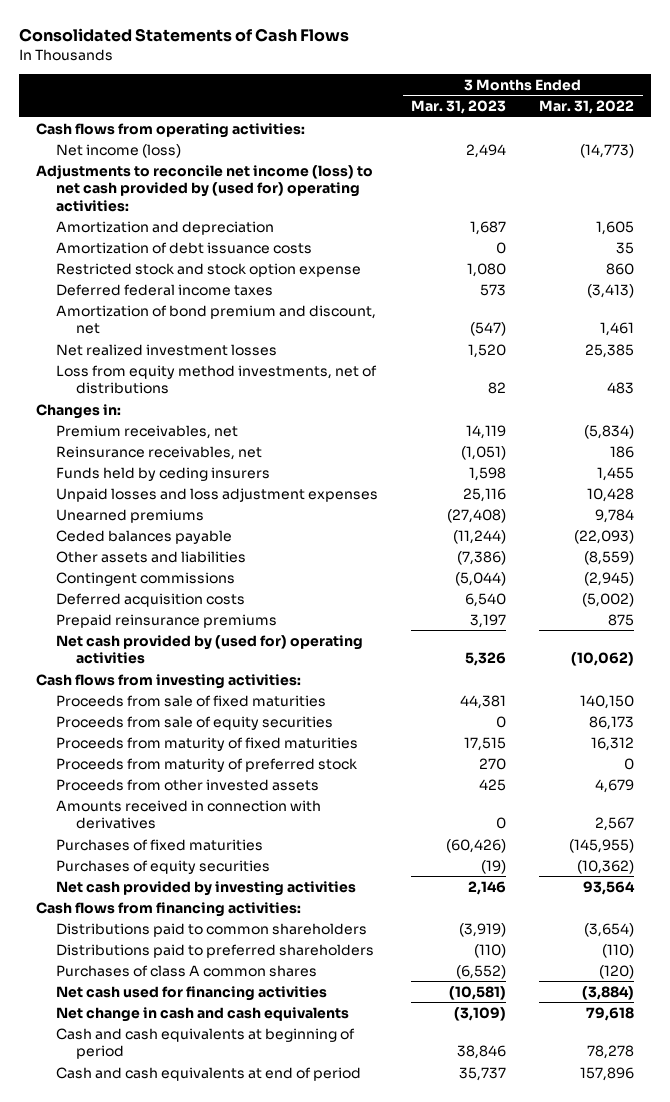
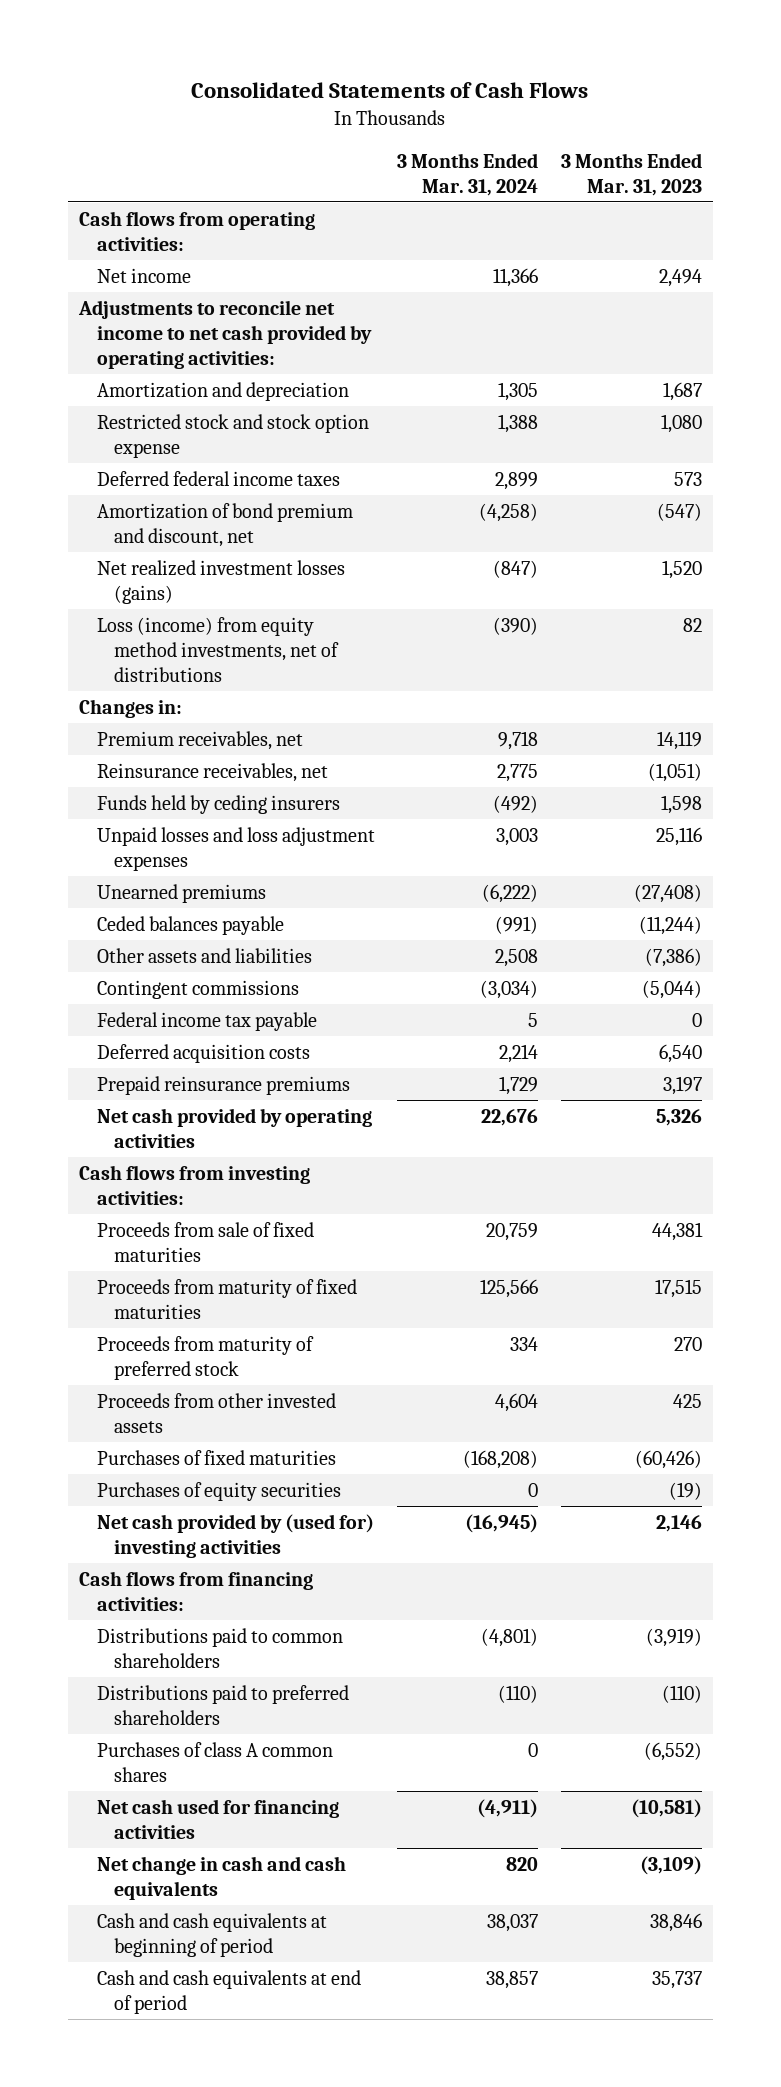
[539,100,635,115] Mar. 31, 2022 -> none
none -> [397,152,539,196] 3 Months Ended Mar. 31, 2024
[55,143,181,158] Net income (loss) -> [96,267,191,283] Net income
[35,164,373,212] Adjustments to reconcile net income (loss) to net cash provided by (used for) operating activities: -> [77,299,372,369] Adjustments to reconcile net income to net cash provided by operating activities:
[55,241,312,254] Amortization of debt issuance costs -> none
[55,343,277,356] Net realized investment losses -> [96,559,345,604] Net realized investment losses (gains)
[55,364,377,395] Loss from equity method investments, net of distributions -> [96,616,340,682] Loss (income) from equity method investments, net of distributions
none -> [96,1011,317,1031] Federal income tax payable
[55,634,363,665] Net cash provided by (used for) operating activities -> [96,1107,372,1148] Net cash provided by operating activities
[55,715,333,730] Proceeds from sale of equity securities -> none
[55,799,321,830] Amounts received in connection with derivatives -> none
[55,880,356,896] Net cash provided by investing activities -> [96,1513,374,1558] Net cash provided by (used for) investing activities

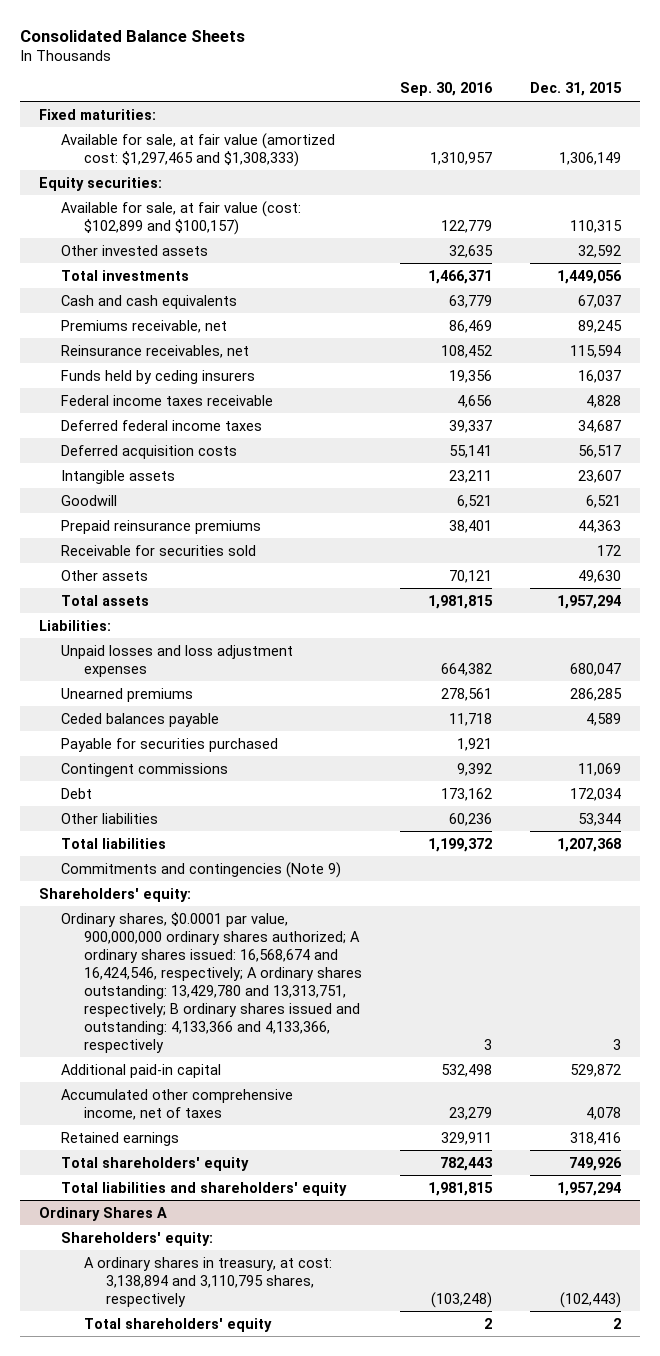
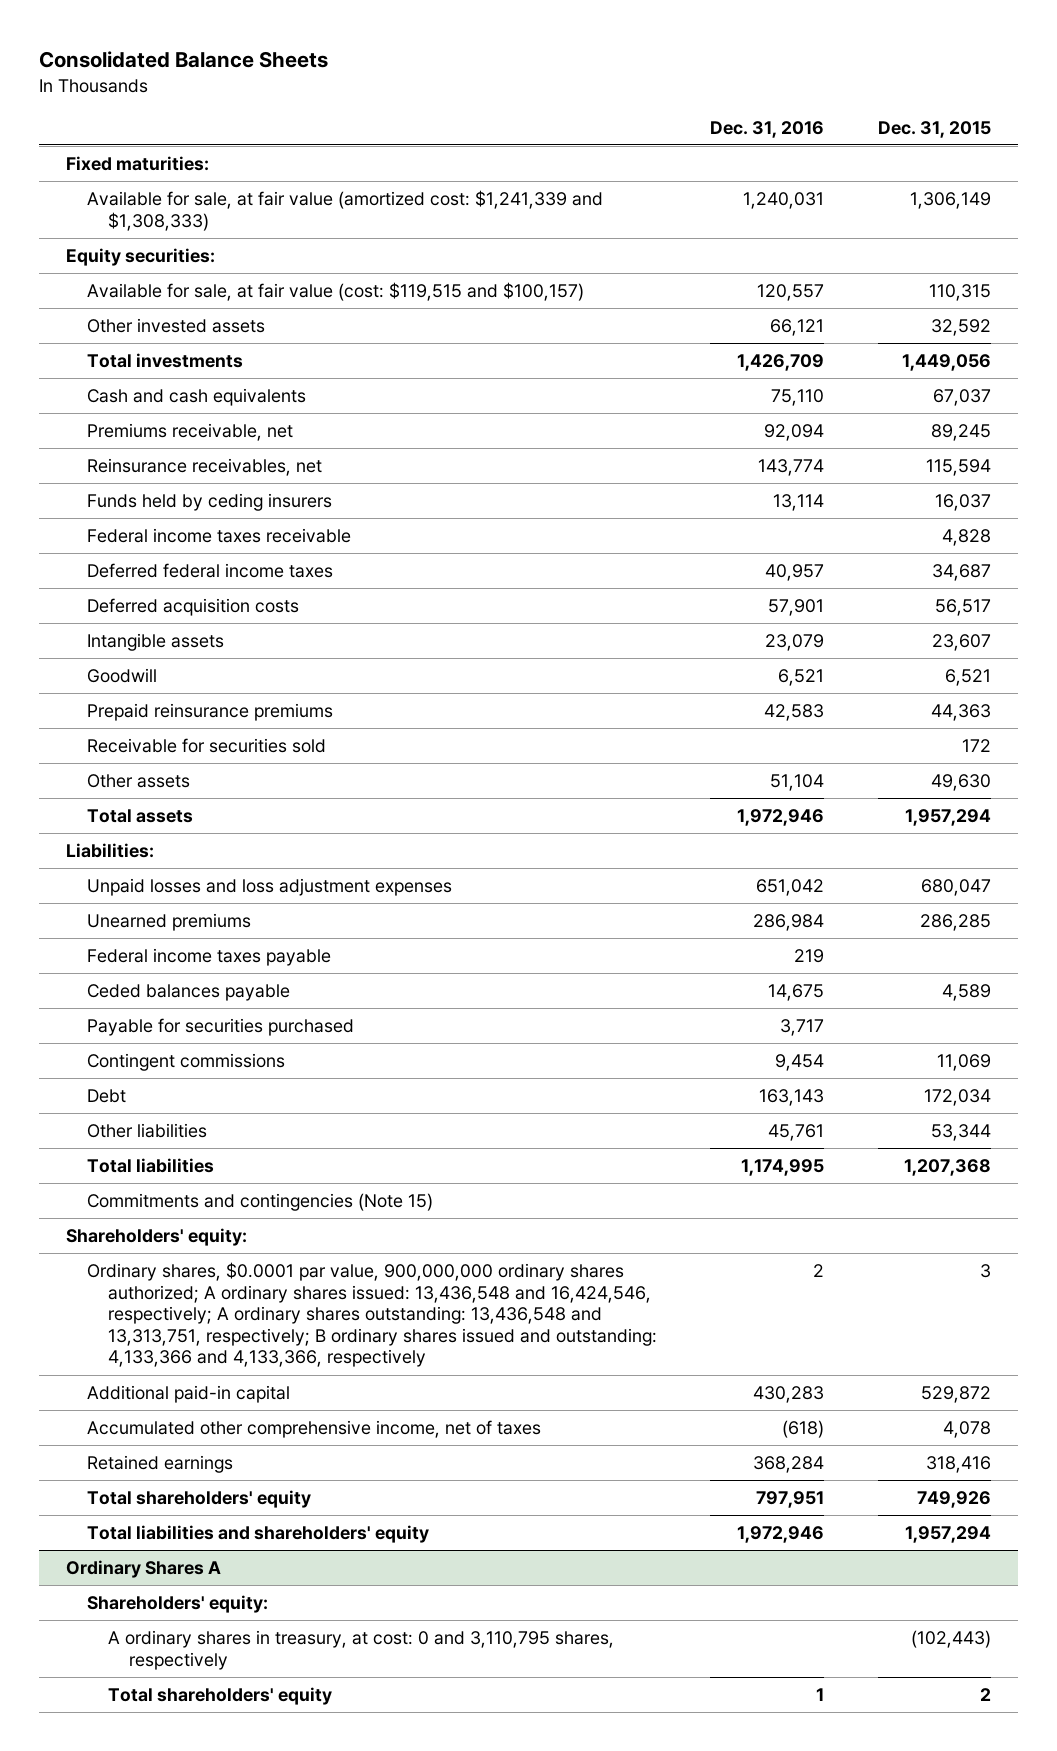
[399,82,493,97] Sep. 30, 2016 -> none
none -> [710,120,825,138] Dec. 31, 2016
[61,132,336,167] Available for sale, at fair value (amortized cost: $1,297,465 and $1,308,333) -> [86,189,603,231] Available for sale, at fair value (amortized cost: $1,241,339 and $1,308,333)
[61,200,302,235] Available for sale, at fair value (cost: $102,899 and $100,157) -> [86,281,584,301] Available for sale, at fair value (cost: $119,515 and $100,157)
none -> [86,947,331,966] Federal income taxes payable
[61,861,342,878] Commitments and contingencies (Note 9) -> [86,1192,433,1211] Commitments and contingencies (Note 15)
[61,911,362,1053] Ordinary shares, $0.0001 par value, 900,000,000 ordinary shares authorized; A ordinary shares issued: 16,568,674 and 16,424,546, respectively; A ordinary shares outstanding: 13,429,780 and 13,313,751, respectively; B ordinary shares issued and outstanding: 4,133,366 and 4,133,366, respectively -> [86,1261,657,1368] Ordinary shares, $0.0001 par value, 900,000,000 ordinary shares authorized; A ordinary shares issued: 13,436,548 and 16,424,546, respectively; A ordinary shares outstanding: 13,436,548 and 13,313,751, respectively; B ordinary shares issued and outstanding: 4,133,366 and 4,133,366, respectively
[83,1256,332,1307] A ordinary shares in treasury, at cost: 3,138,894 and 3,110,795 shares, respectively -> [107,1629,614,1670] A ordinary shares in treasury, at cost: 0 and 3,110,795 shares, respectively

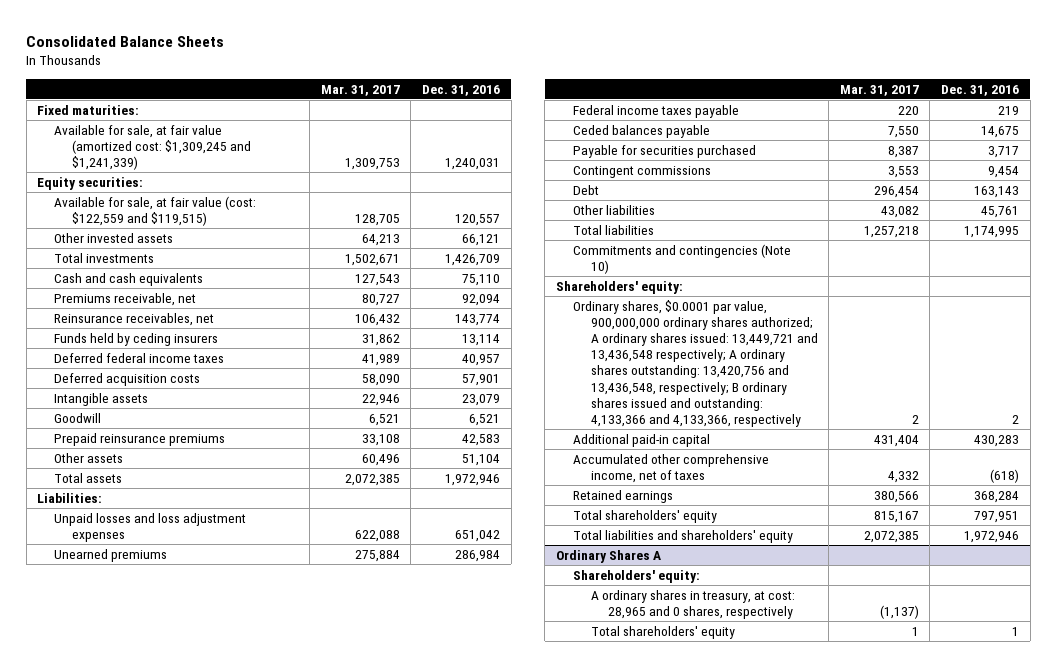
[878,120,992,138] Dec. 31, 2015 -> none
none -> [320,84,400,96] Mar. 31, 2017
[86,189,603,231] Available for sale, at fair value (amortized cost: $1,241,339 and $1,308,333) -> [54,124,251,171] Available for sale, at fair value (amortized cost: $1,309,245 and $1,241,339)
[86,281,584,301] Available for sale, at fair value (cost: $119,515 and $100,157) -> [54,195,257,226] Available for sale, at fair value (cost: $122,559 and $119,515)
[86,527,351,543] Federal income taxes receivable -> none
[86,737,326,753] Receivable for securities sold -> none
[86,1192,433,1211] Commitments and contingencies (Note 15) -> [573,243,792,274] Commitments and contingencies (Note 10)
[86,1261,657,1368] Ordinary shares, $0.0001 par value, 900,000,000 ordinary shares authorized; A ordinary shares issued: 13,436,548 and 16,424,546, respectively; A ordinary shares outstanding: 13,436,548 and 13,313,751, respectively; B ordinary shares issued and outstanding: 4,133,366 and 4,133,366, respectively -> [573,299,818,427] Ordinary shares, $0.0001 par value, 900,000,000 ordinary shares authorized; A ordinary shares issued: 13,449,721 and 13,436,548 respectively; A ordinary shares outstanding: 13,420,756 and 13,436,548, respectively; B ordinary shares issued and outstanding: 4,133,366 and 4,133,366, respectively
[107,1629,614,1670] A ordinary shares in treasury, at cost: 0 and 3,110,795 shares, respectively -> [590,589,795,619] A ordinary shares in treasury, at cost: 28,965 and 0 shares, respectively

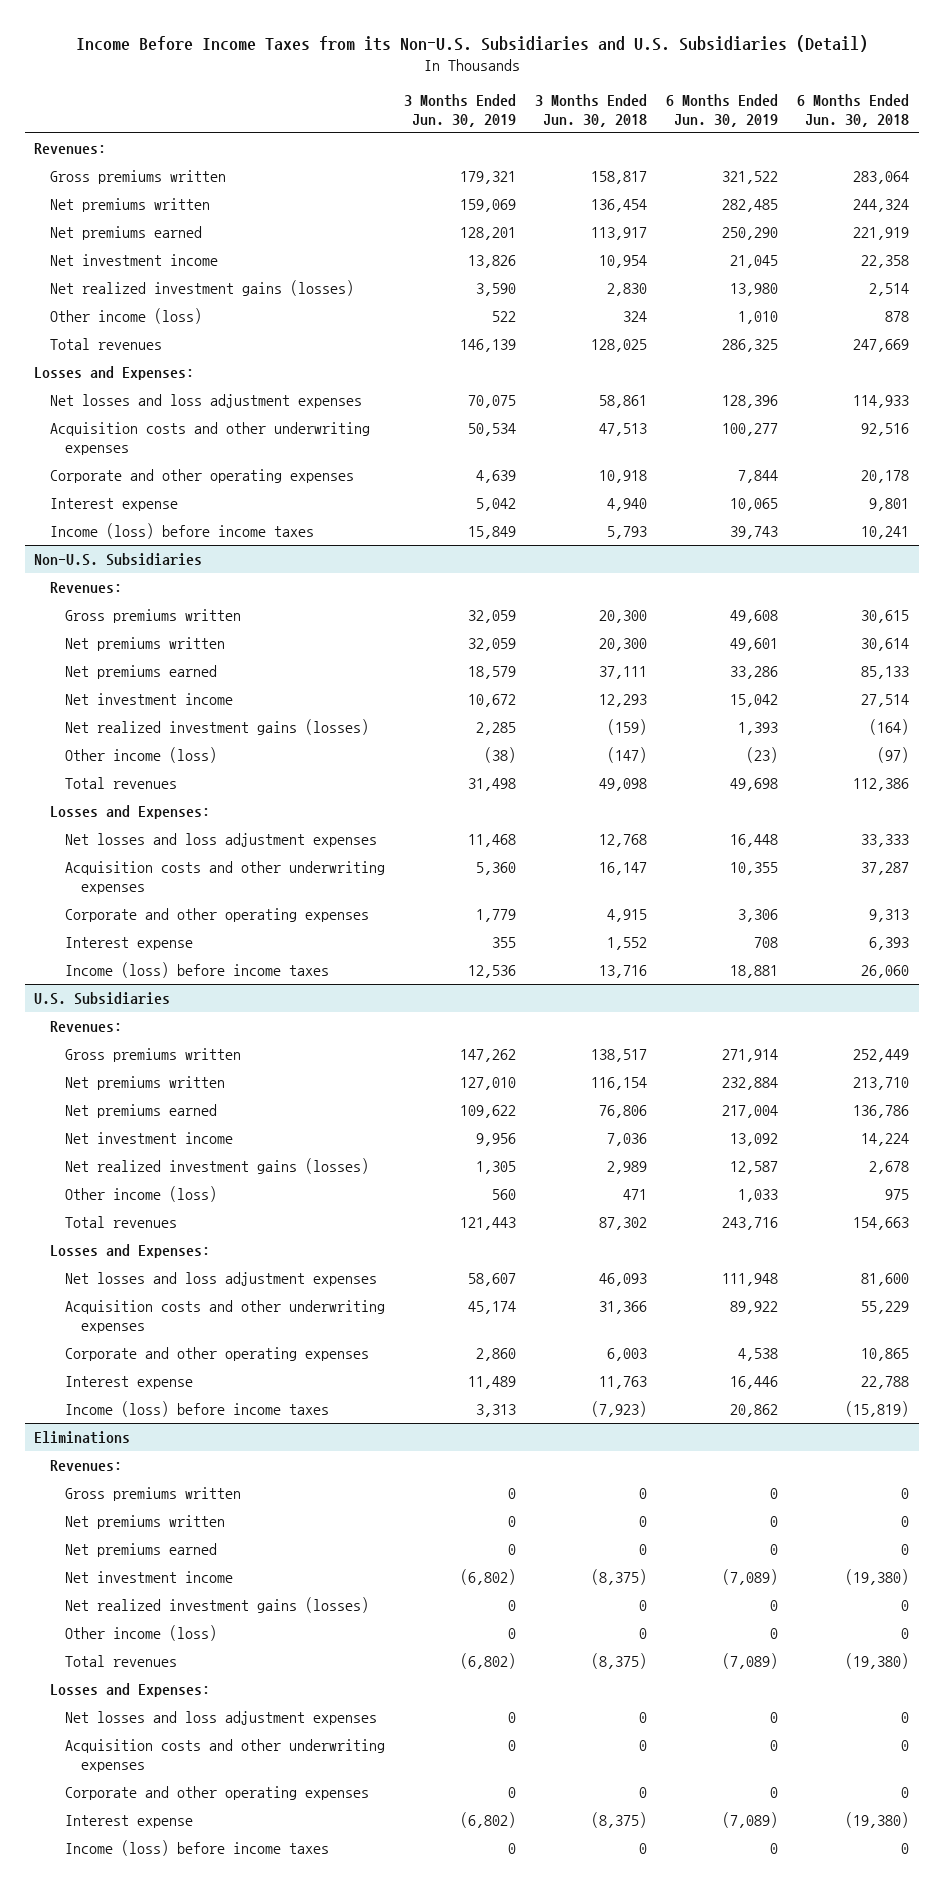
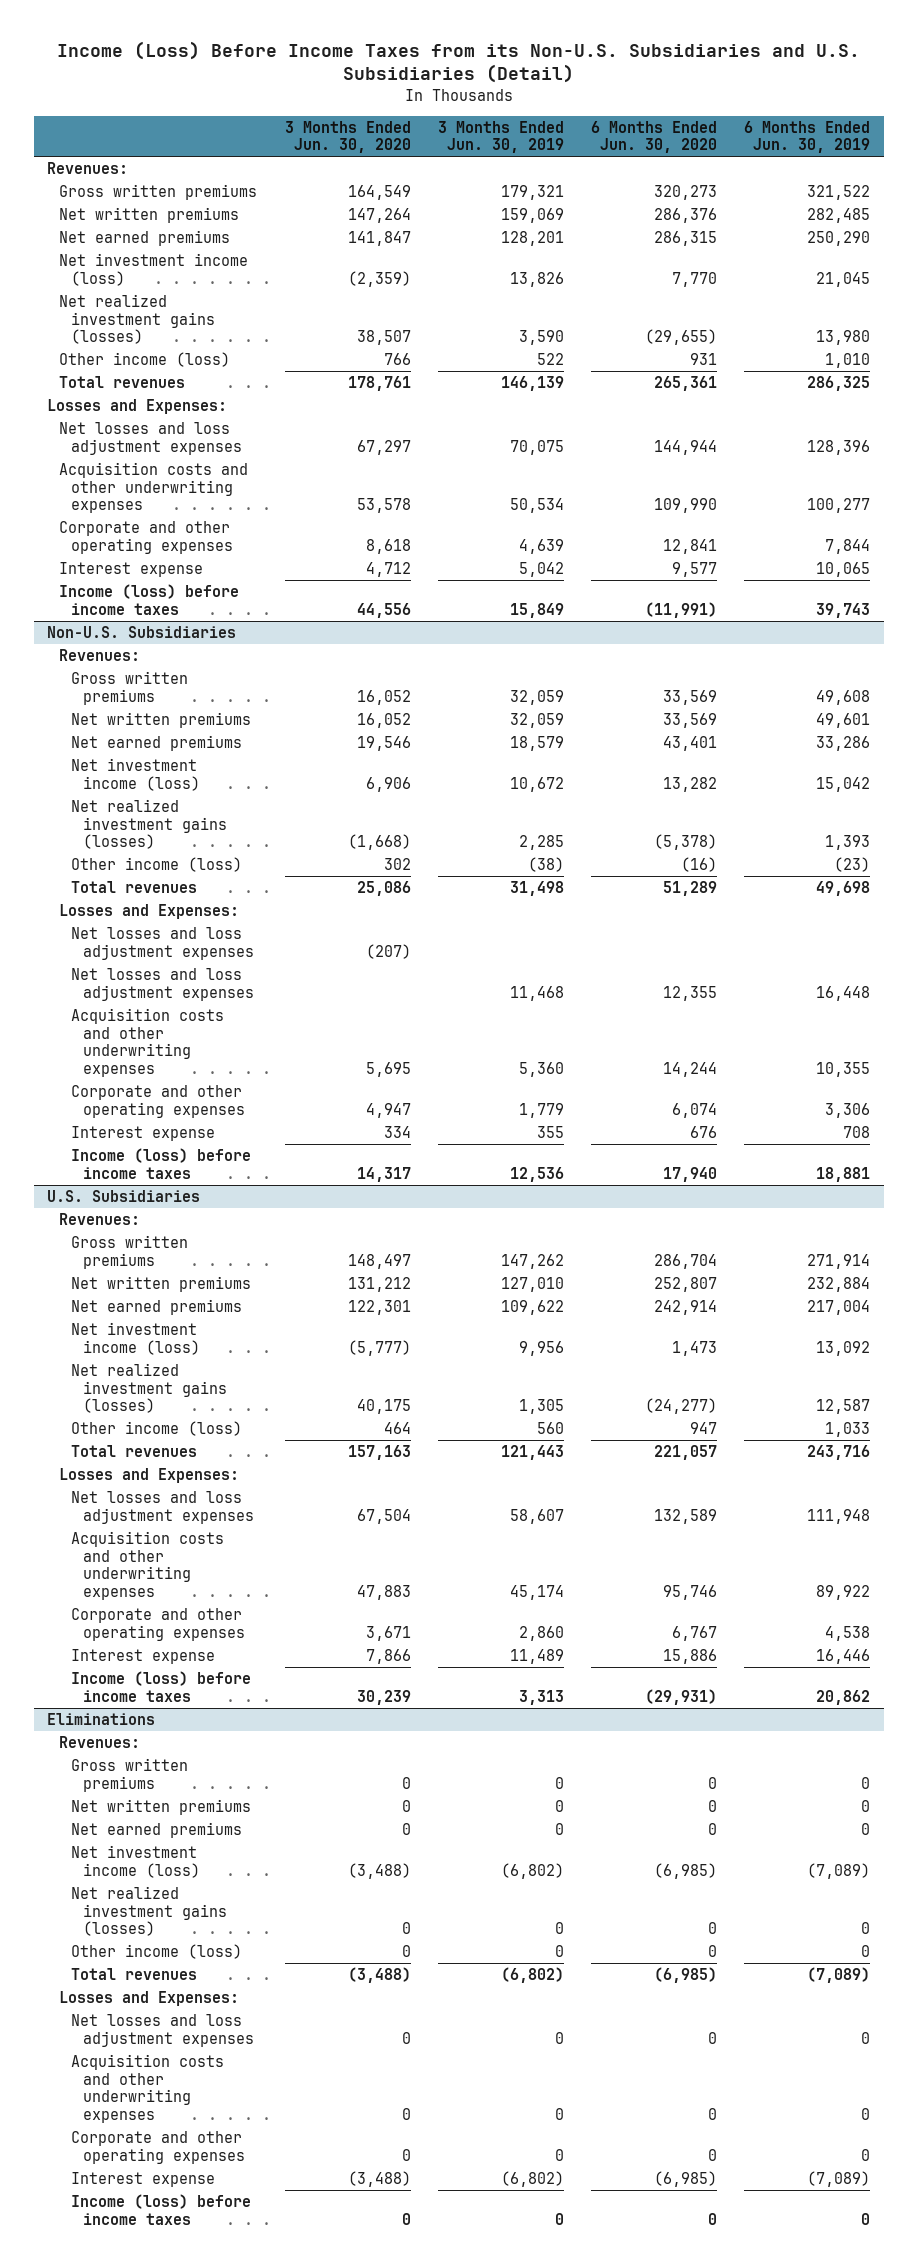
[75,34,868,52] Income Before Income Taxes from its Non-U.S. Subsidiaries and U.S. Subsidiaries (Detail) -> [56,41,860,84] Income (Loss) Before Income Taxes from its Non-U.S. Subsidiaries and U.S. Subsidiaries (Detail)
[535,93,648,128] 3 Months Ended Jun. 30, 2018 -> none
[797,93,910,128] 6 Months Ended Jun. 30, 2018 -> none
none -> [284,120,411,154] 3 Months Ended Jun. 30, 2020
none -> [591,120,718,154] 6 Months Ended Jun. 30, 2020
[49,169,226,184] Gross premiums written -> [59,184,258,201] Gross written premiums
[49,197,210,212] Net premiums written -> [59,207,240,224] Net written premiums
[49,225,202,240] Net premiums earned -> [59,230,231,247] Net earned premiums
[49,253,218,266] Net investment income -> [59,253,249,286] Net investment income (loss)
[65,608,242,623] Gross premiums written -> [71,671,189,705] Gross written premiums
[65,636,226,651] Net premiums written -> [71,712,252,729] Net written premiums
[65,664,218,679] Net premiums earned -> [71,735,243,752] Net earned premiums
[65,692,234,705] Net investment income -> [71,758,201,791] Net investment income (loss)
none -> [71,927,255,960] Net losses and loss adjustment expenses
[65,1047,242,1062] Gross premiums written -> [71,1235,189,1269] Gross written premiums
[65,1075,226,1090] Net premiums written -> [71,1276,252,1293] Net written premiums
[65,1103,218,1118] Net premiums earned -> [71,1299,243,1316] Net earned premiums
[65,1131,234,1144] Net investment income -> [71,1322,201,1355] Net investment income (loss)
[65,1486,242,1501] Gross premiums written -> [71,1758,189,1792] Gross written premiums
[65,1514,226,1529] Net premiums written -> [71,1799,252,1816] Net written premiums
[65,1542,218,1557] Net premiums earned -> [71,1822,243,1839] Net earned premiums
[65,1570,234,1583] Net investment income -> [71,1845,201,1878] Net investment income (loss)

